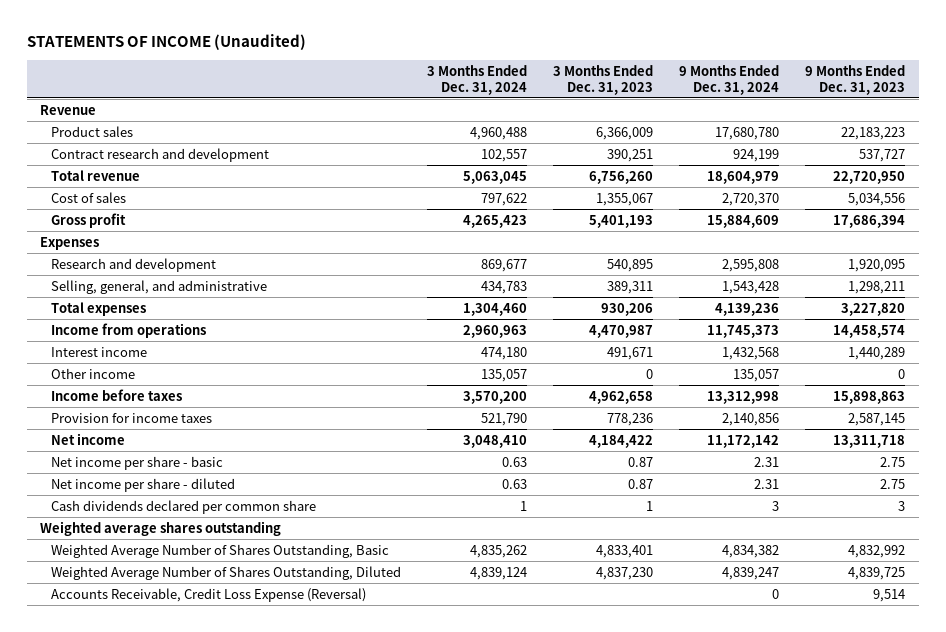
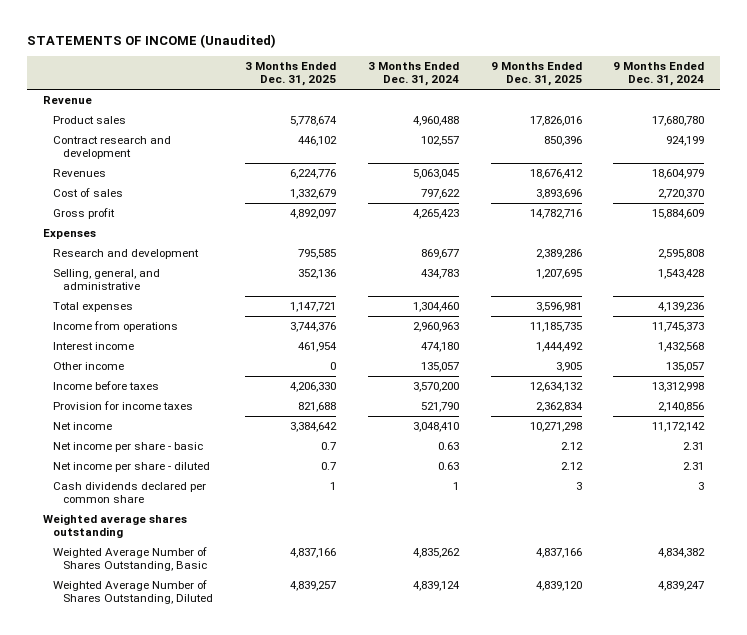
[552,64,653,95] 3 Months Ended Dec. 31, 2023 -> none
[805,64,906,95] 9 Months Ended Dec. 31, 2023 -> none
none -> [245,61,337,87] 3 Months Ended Dec. 31, 2025
none -> [490,61,582,87] 9 Months Ended Dec. 31, 2025
[50,169,140,181] Total revenue -> [53,168,107,177] Revenues
[50,587,366,602] Accounts Receivable, Credit Loss Expense (Reversal) -> none

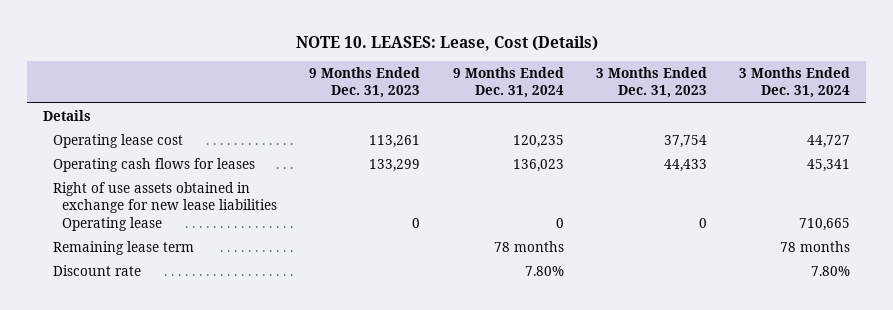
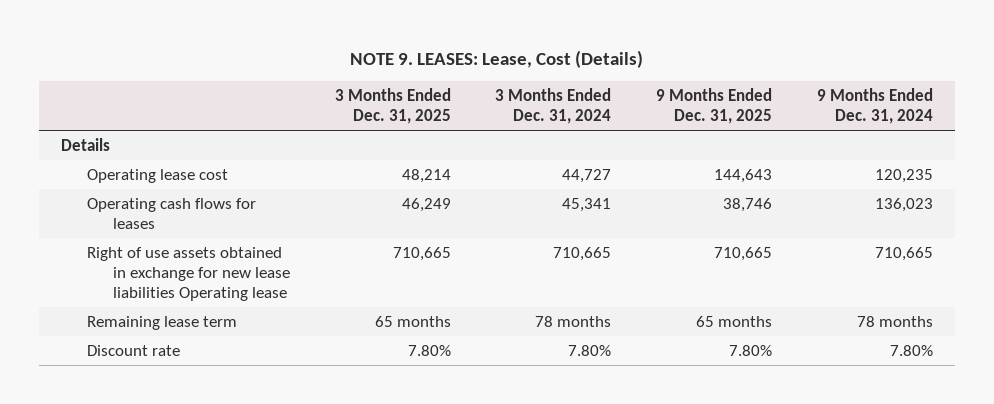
[295,35,598,51] NOTE 10. LEASES: Lease, Cost (Details) -> [349,49,643,68] NOTE 9. LEASES: Lease, Cost (Details)
[309,66,421,99] 9 Months Ended Dec. 31, 2023 -> none
[596,66,708,99] 3 Months Ended Dec. 31, 2023 -> none
none -> [334,88,451,125] 3 Months Ended Dec. 31, 2025
none -> [655,88,772,125] 9 Months Ended Dec. 31, 2025
[555,217,564,228] 0 -> [874,246,933,261] 710,665

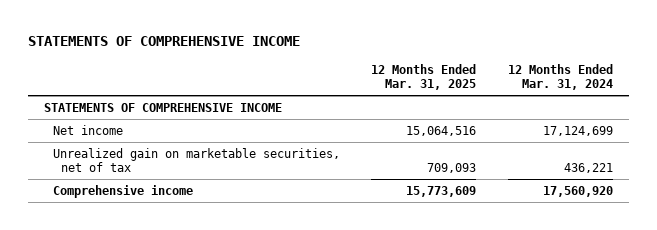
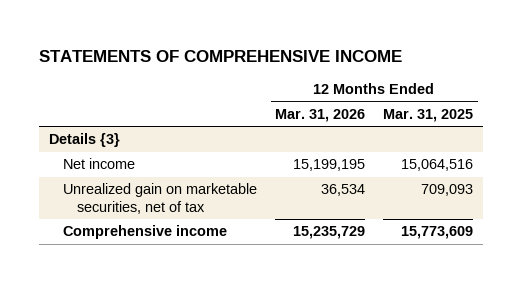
[507,63,613,90] 12 Months Ended Mar. 31, 2024 -> none
none -> [275,109,366,123] Mar. 31, 2026
[43,102,282,112] STATEMENTS OF COMPREHENSIVE INCOME -> [48,133,120,148] Details {3}

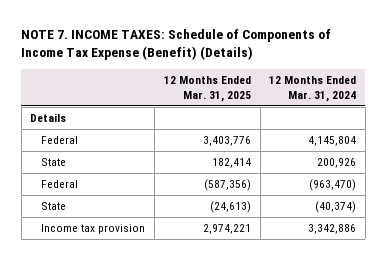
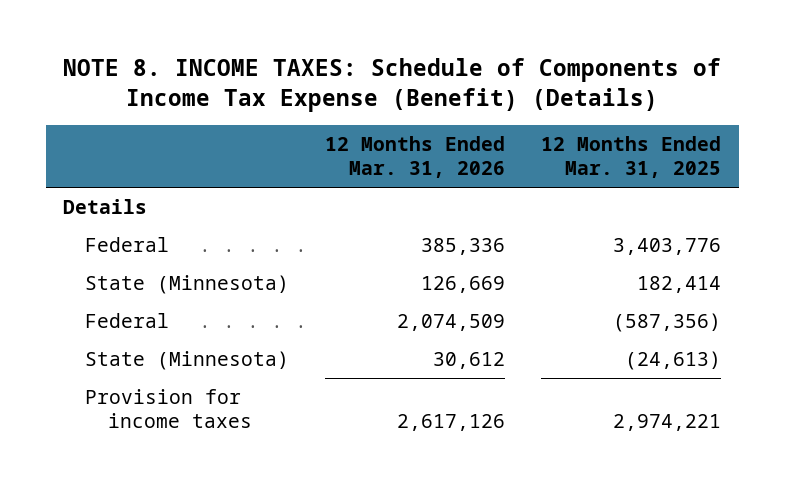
[21,29,332,61] NOTE 7. INCOME TAXES: Schedule of Components of Income Tax Expense (Benefit) (Details) -> [63,57,722,112] NOTE 8. INCOME TAXES: Schedule of Components of Income Tax Expense (Benefit) (Details)
[269,76,357,102] 12 Months Ended Mar. 31, 2024 -> none
none -> [325,136,506,178] 12 Months Ended Mar. 31, 2026
[41,158,67,167] State -> [85,275,290,295] State (Minnesota)
[41,202,67,211] State -> [85,351,290,371] State (Minnesota)
[41,224,146,235] Income tax provision -> [85,389,252,428] Provision for income taxes

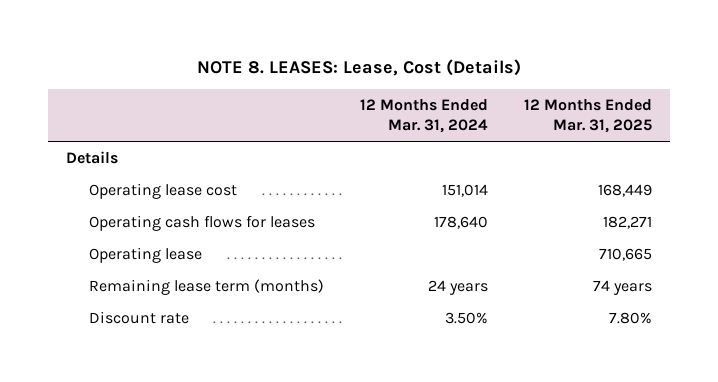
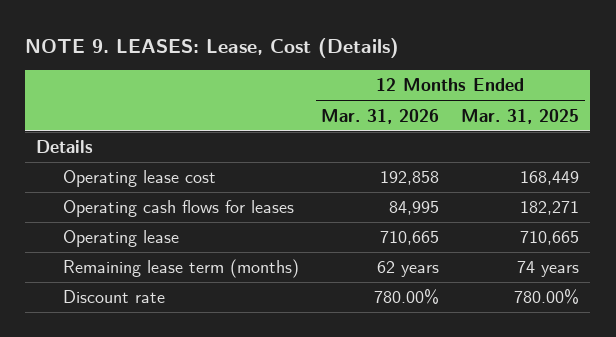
[197,58,522,76] NOTE 8. LEASES: Lease, Cost (Details) -> [25,37,400,58] NOTE 9. LEASES: Lease, Cost (Details)
[359,99,488,133] 12 Months Ended Mar. 31, 2024 -> none
none -> [321,108,440,124] Mar. 31, 2026
[608,312,652,325] 7.80% -> [514,289,580,305] 780.00%

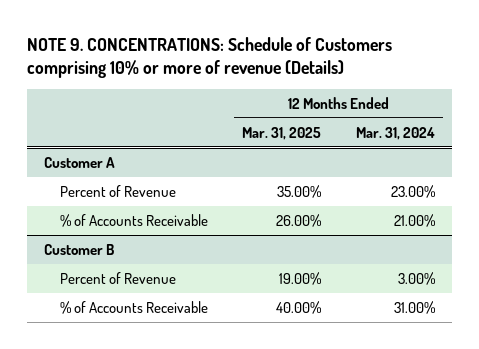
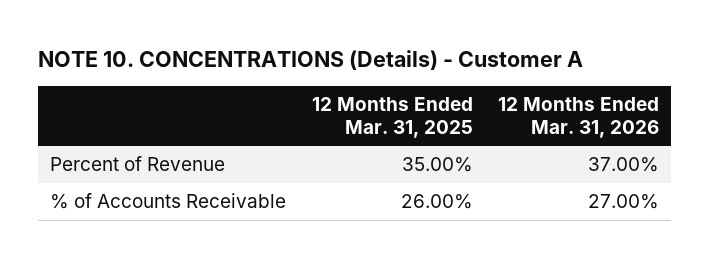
[27,36,393,79] NOTE 9. CONCENTRATIONS: Schedule of Customers comprising 10% or more of revenue (Details) -> [37,49,583,70] NOTE 10. CONCENTRATIONS (Details) - Customer A
[355,126,435,140] Mar. 31, 2024 -> none
none -> [497,96,659,138] 12 Months Ended Mar. 31, 2026
[44,156,116,168] Customer A -> none
[44,243,115,255] Customer B -> none
[59,271,176,284] Percent of Revenue -> none
[59,300,208,314] % of Accounts Receivable -> none

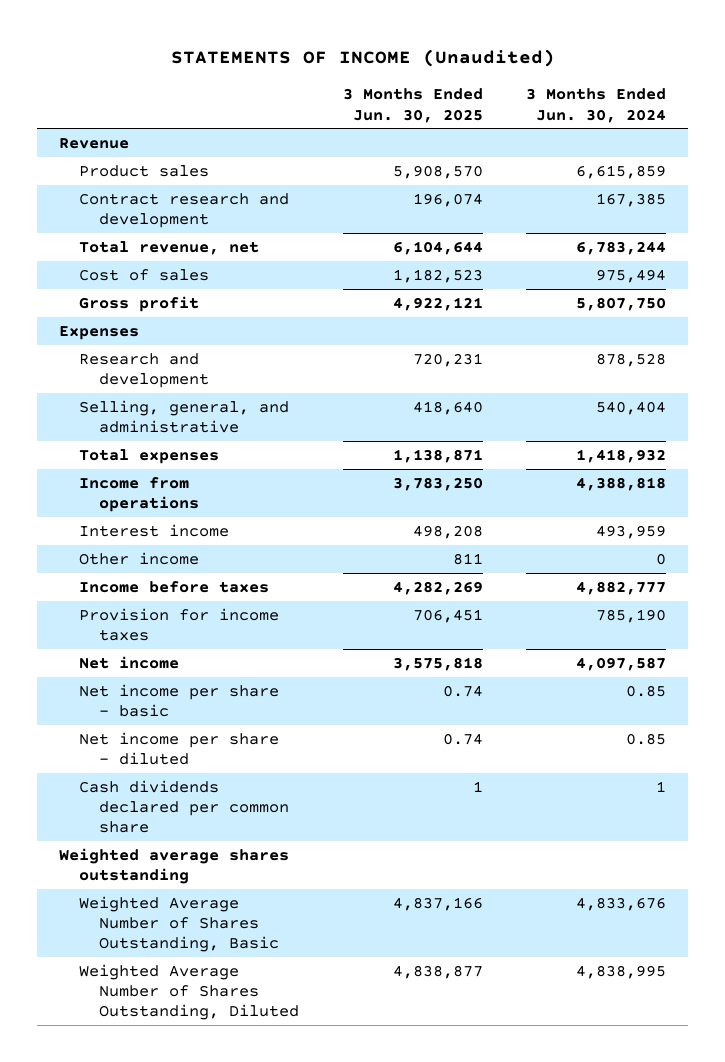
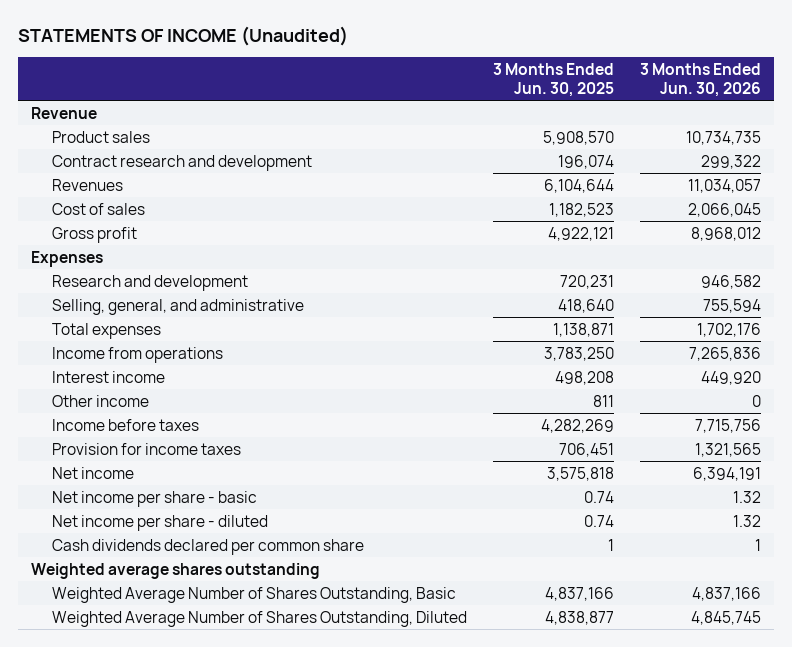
[526,88,667,123] 3 Months Ended Jun. 30, 2024 -> none
none -> [639,63,761,97] 3 Months Ended Jun. 30, 2026
[79,240,260,255] Total revenue, net -> [51,178,123,191] Revenues

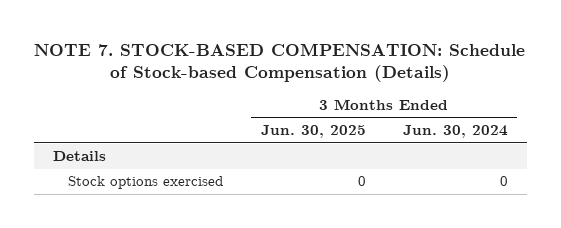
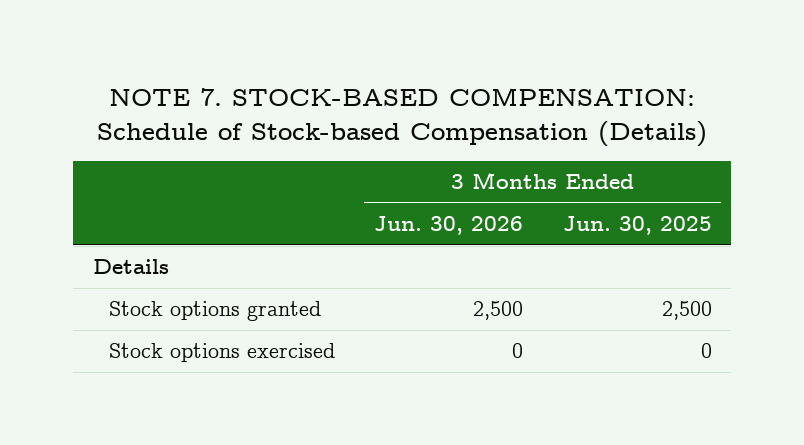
[403,124,509,138] Jun. 30, 2024 -> none
none -> [374,216,524,236] Jun. 30, 2026
none -> [108,301,321,322] Stock options granted

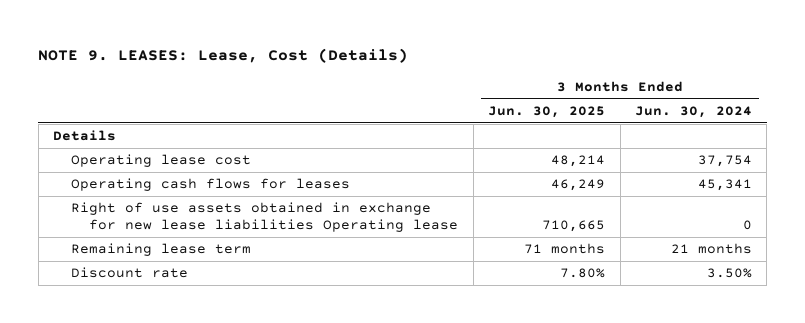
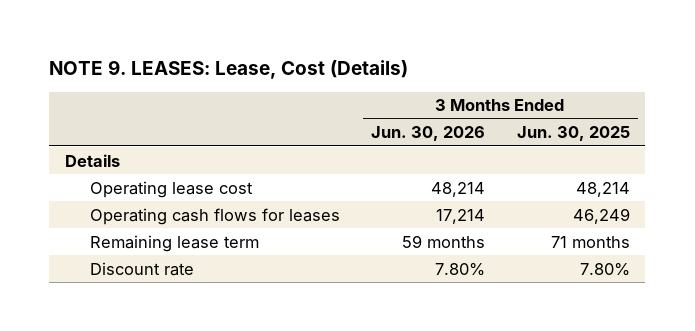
[634,106,752,119] Jun. 30, 2024 -> none
none -> [371,126,486,142] Jun. 30, 2026
[71,202,459,233] Right of use assets obtained in exchange for new lease liabilities Operating lease -> none

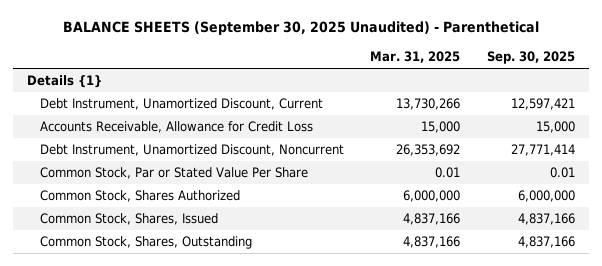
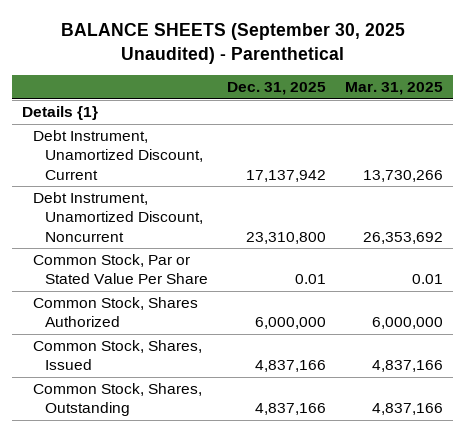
[487,50,576,64] Sep. 30, 2025 -> none
none -> [226,82,326,96] Dec. 31, 2025
[39,121,313,134] Accounts Receivable, Allowance for Credit Loss -> none

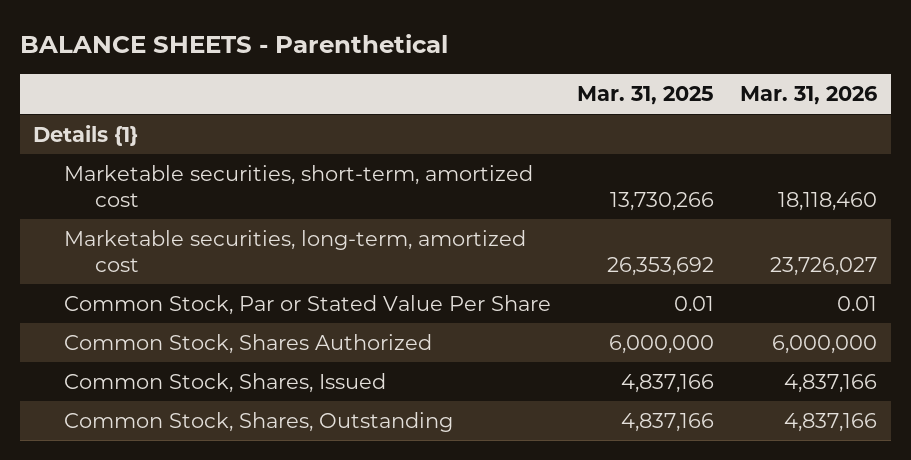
[60,23,405,64] BALANCE SHEETS (September 30, 2025 Unaudited) - Parenthetical -> [20,34,449,54] BALANCE SHEETS - Parenthetical
[226,82,326,96] Dec. 31, 2025 -> none
none -> [740,86,878,106] Mar. 31, 2026
[33,130,203,180] Debt Instrument, Unamortized Discount, Current -> [64,165,534,208] Marketable securities, short-term, amortized cost
[33,192,203,242] Debt Instrument, Unamortized Discount, Noncurrent -> [64,230,527,273] Marketable securities, long-term, amortized cost

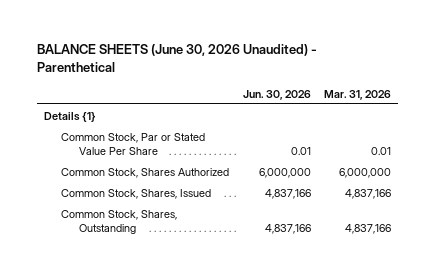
[20,34,449,54] BALANCE SHEETS - Parenthetical -> [36,44,317,72] BALANCE SHEETS (June 30, 2026 Unaudited) - Parenthetical
[577,86,715,106] Mar. 31, 2025 -> none
none -> [242,89,311,100] Jun. 30, 2026
[64,165,534,208] Marketable securities, short-term, amortized cost -> none
[64,230,527,273] Marketable securities, long-term, amortized cost -> none

